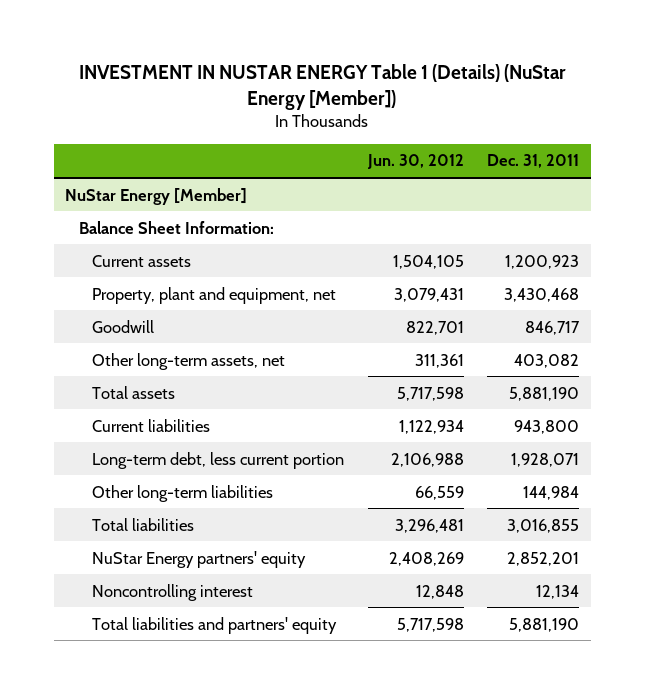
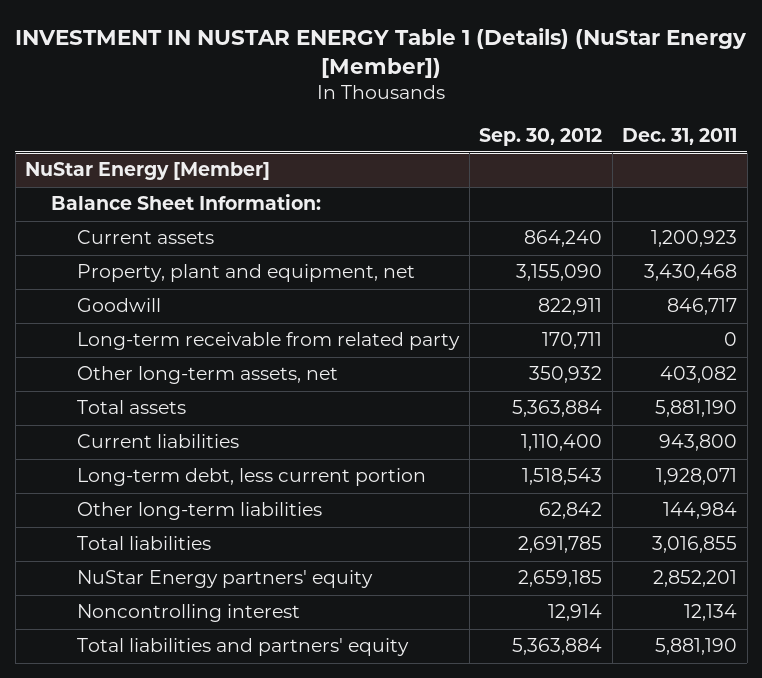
[366,154,464,170] Jun. 30, 2012 -> none
none -> [479,127,603,146] Sep. 30, 2012
none -> [77,332,461,351] Long-term receivable from related party

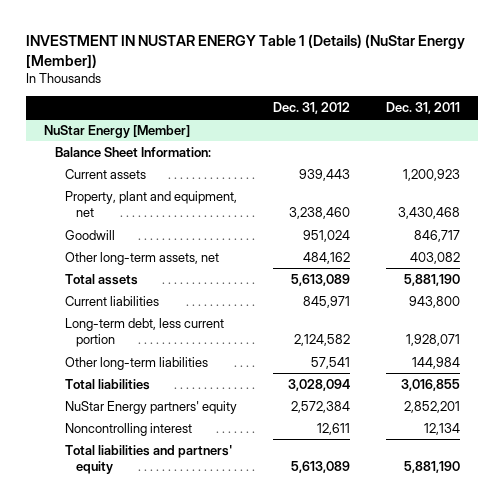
[479,127,603,146] Sep. 30, 2012 -> none
none -> [273,101,351,114] Dec. 31, 2012
[77,332,461,351] Long-term receivable from related party -> none

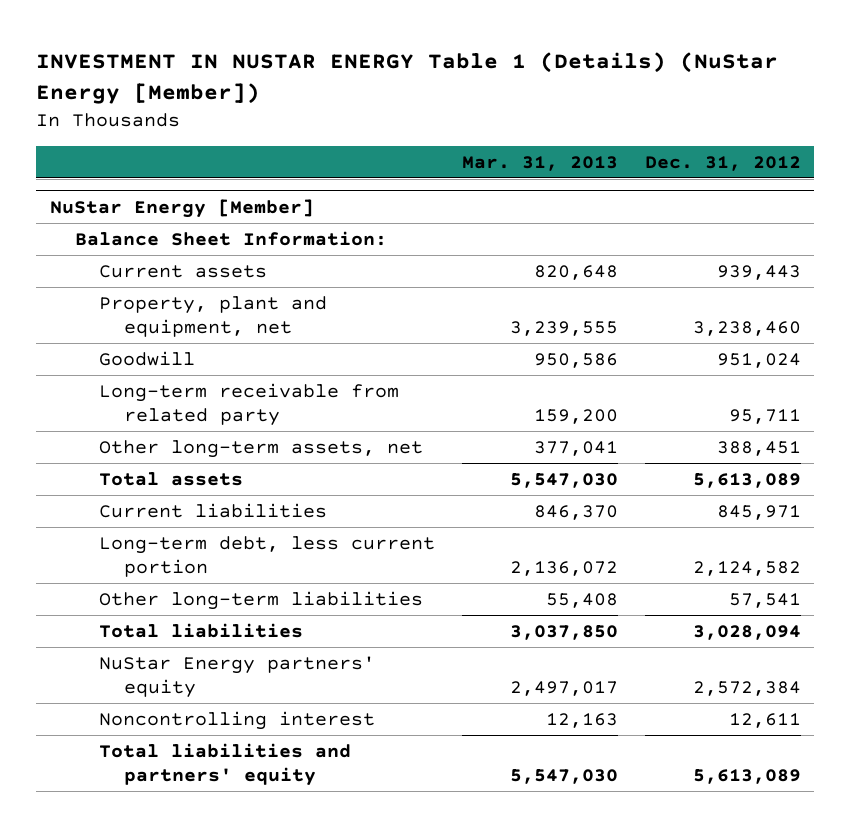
[386,101,461,114] Dec. 31, 2011 -> none
none -> [462,155,619,171] Mar. 31, 2013
none -> [99,383,400,426] Long-term receivable from related party
[303,251,351,264] 484,162 -> [716,441,801,457] 388,451

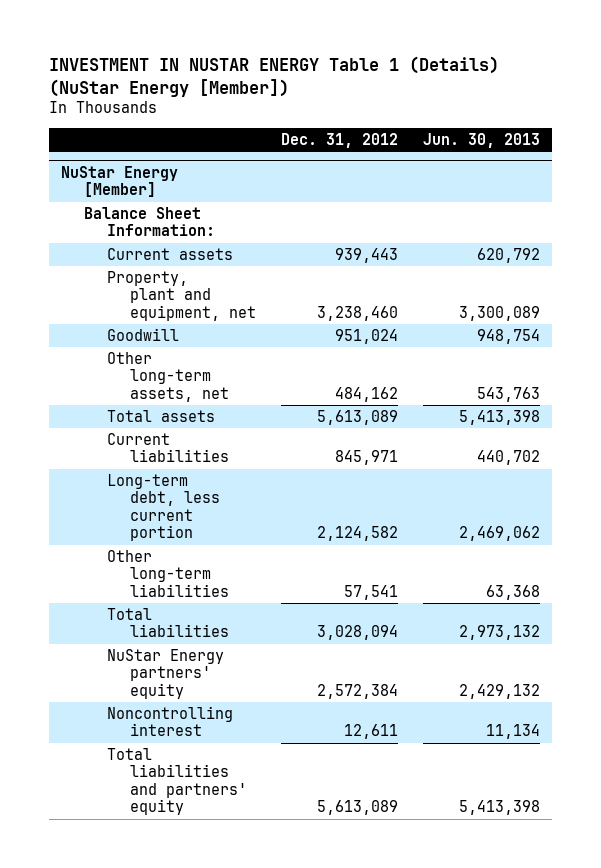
[462,155,619,171] Mar. 31, 2013 -> none
none -> [422,132,540,148] Jun. 30, 2013
[99,383,400,426] Long-term receivable from related party -> none
[716,441,801,457] 388,451 -> [334,386,398,402] 484,162

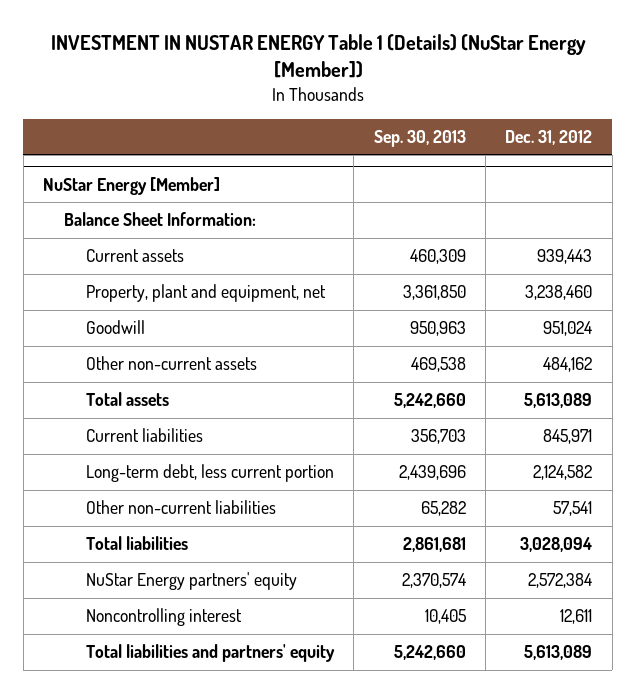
[422,132,540,148] Jun. 30, 2013 -> none
none -> [373,129,466,147] Sep. 30, 2013
[107,352,230,402] Other long-term assets, net -> [85,356,257,371] Other non-current assets
[107,550,230,597] Other long-term liabilities -> [85,500,276,515] Other non-current liabilities

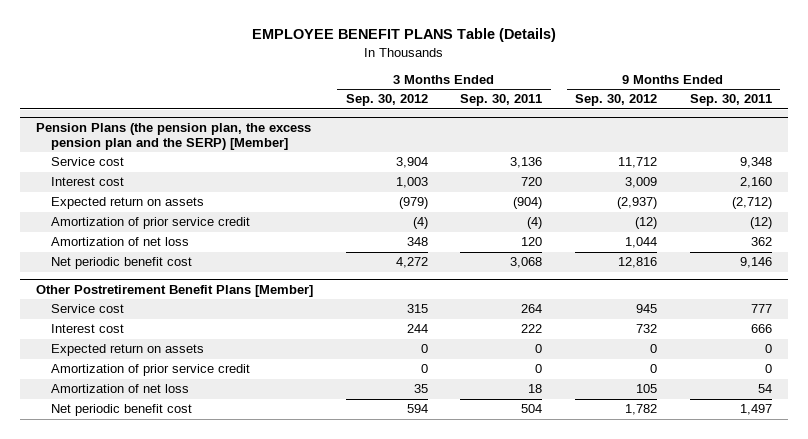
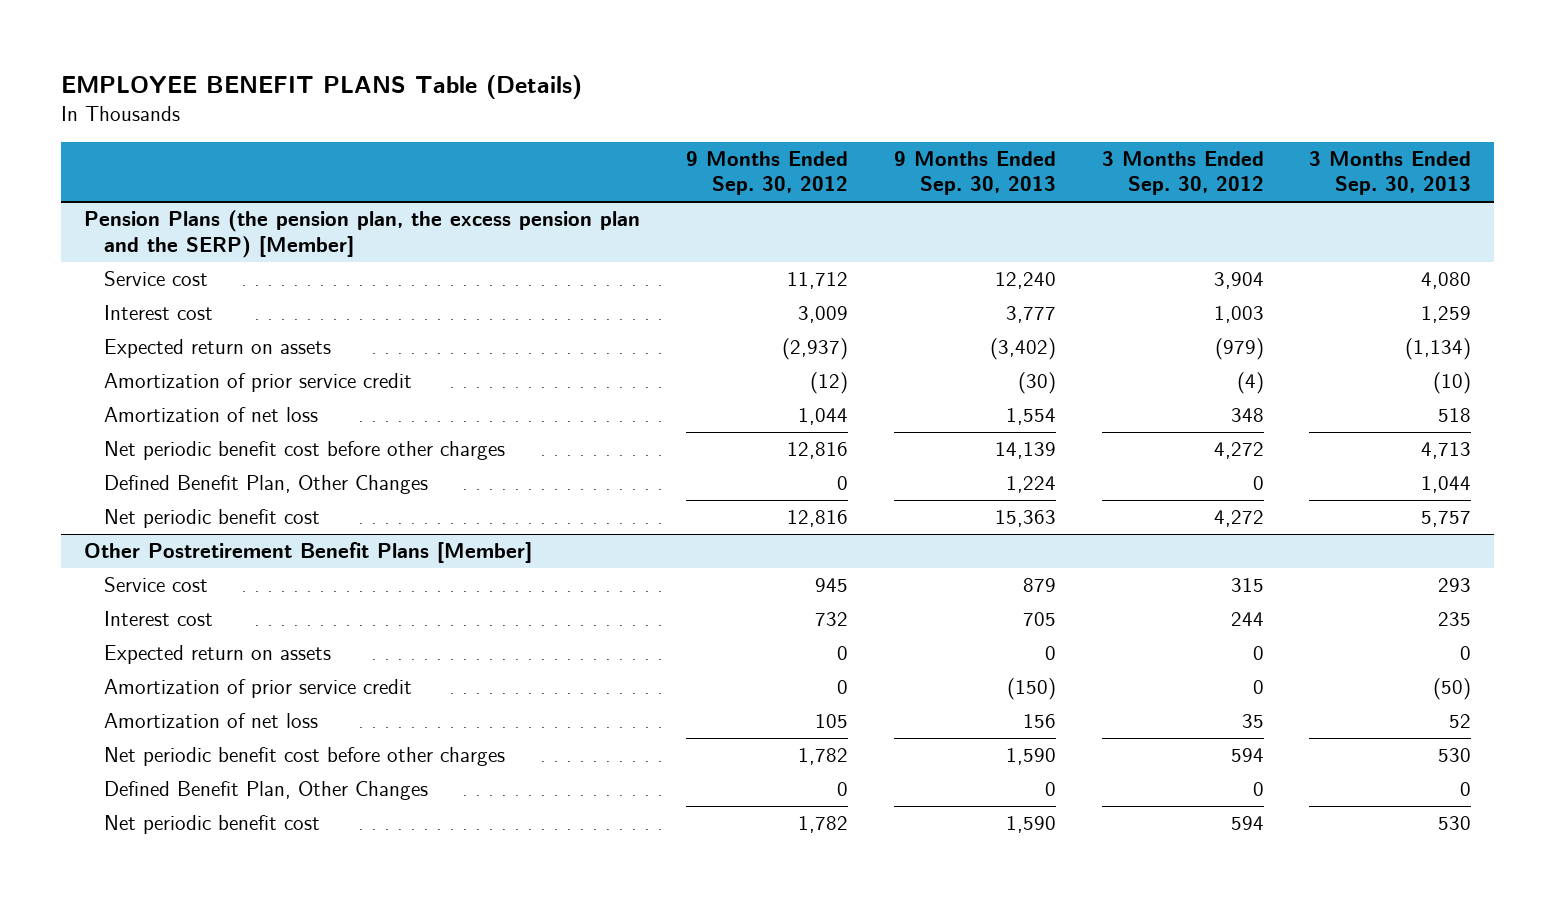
[460,94,543,107] Sep. 30, 2011 -> none
[689,94,772,107] Sep. 30, 2011 -> none
none -> [893,150,1056,196] 9 Months Ended Sep. 30, 2013
none -> [1309,150,1472,196] 3 Months Ended Sep. 30, 2013
none -> [103,441,505,461] Net periodic benefit cost before other charges
none -> [103,475,428,495] Defined Benefit Plan, Other Changes
none -> [103,747,505,767] Net periodic benefit cost before other charges
none -> [103,781,428,801] Defined Benefit Plan, Other Changes

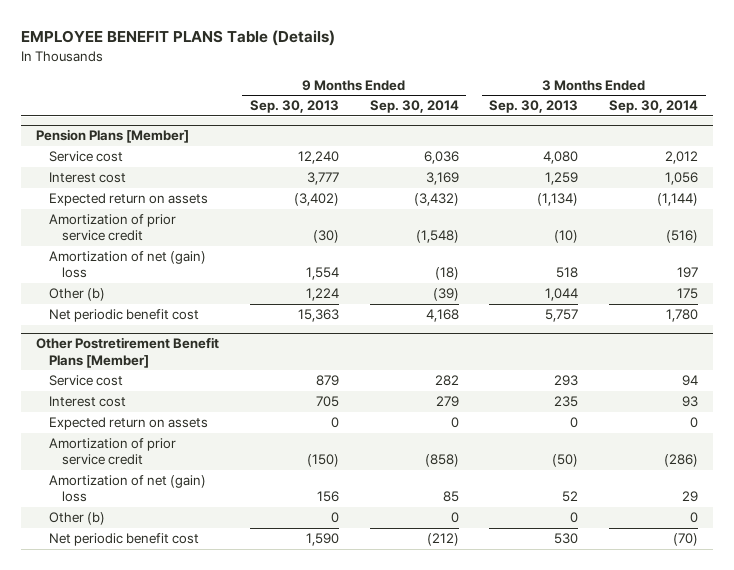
[685,150,848,196] 9 Months Ended Sep. 30, 2012 -> none
[1101,150,1264,196] 3 Months Ended Sep. 30, 2012 -> none
none -> [369,100,459,114] Sep. 30, 2014
none -> [609,100,699,114] Sep. 30, 2014
[84,210,641,258] Pension Plans (the pension plan, the excess pension plan and the SERP) [Member] -> none
none -> [36,129,190,144] Pension Plans [Member]
[103,441,505,461] Net periodic benefit cost before other charges -> none
[103,407,318,423] Amortization of net loss -> [49,251,207,279] Amortization of net (gain) loss
[103,475,428,495] Defined Benefit Plan, Other Changes -> [49,288,106,302] Other (b)
[103,747,505,767] Net periodic benefit cost before other charges -> none
[103,781,428,801] Defined Benefit Plan, Other Changes -> none
[103,713,318,729] Amortization of net loss -> [49,475,207,503] Amortization of net (gain) loss
none -> [49,512,106,526] Other (b)

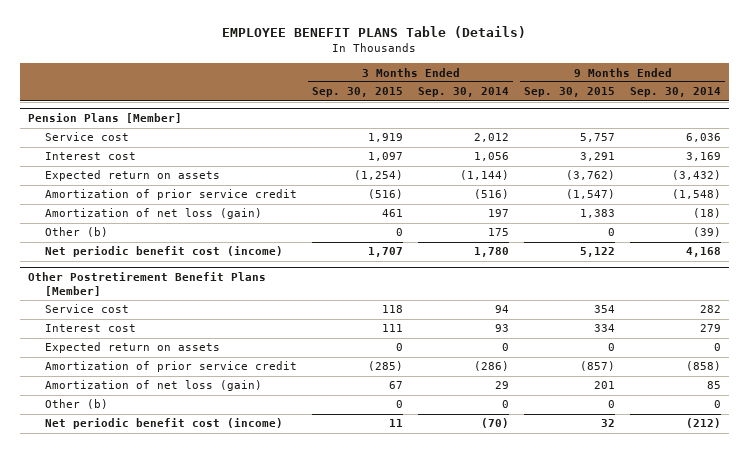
[249,100,339,114] Sep. 30, 2013 -> none
[489,100,579,114] Sep. 30, 2013 -> none
none -> [312,87,404,98] Sep. 30, 2015
none -> [524,87,616,98] Sep. 30, 2015
[49,251,207,279] Amortization of net (gain) loss -> [45,208,263,220] Amortization of net loss (gain)
[49,309,200,323] Net periodic benefit cost -> [45,246,284,258] Net periodic benefit cost (income)
[49,475,207,503] Amortization of net (gain) loss -> [45,380,263,392] Amortization of net loss (gain)
[49,533,200,547] Net periodic benefit cost -> [45,418,284,430] Net periodic benefit cost (income)

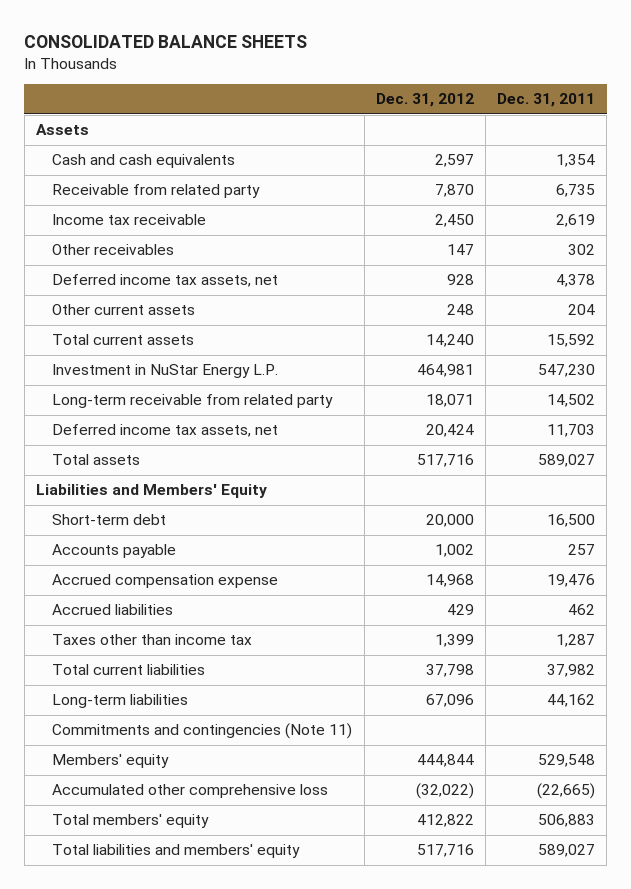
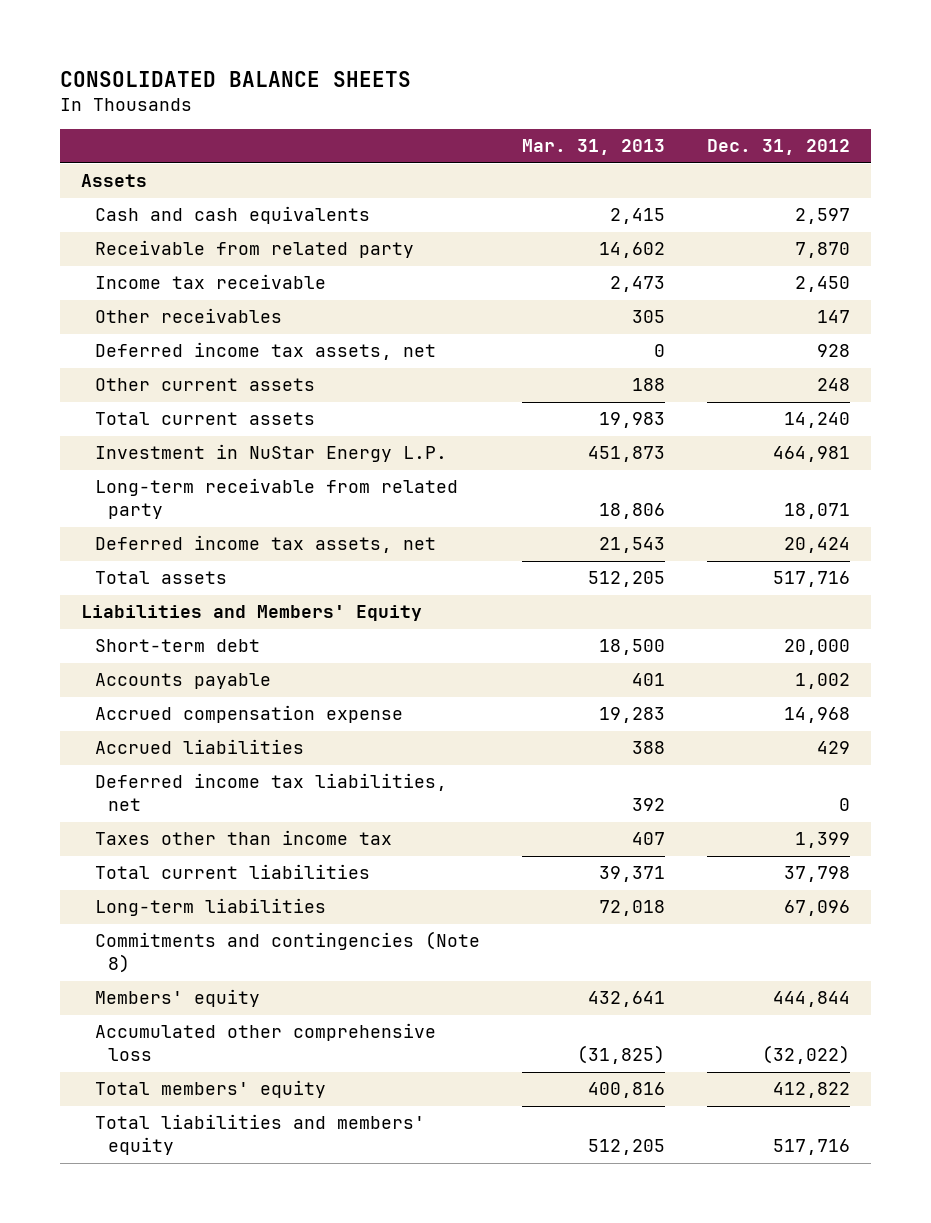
[497,93,596,108] Dec. 31, 2011 -> none
none -> [521,139,665,156] Mar. 31, 2013
none -> [94,773,447,812] Deferred income tax liabilities, net
[52,723,353,740] Commitments and contingencies (Note 11) -> [94,931,480,974] Commitments and contingencies (Note 8)

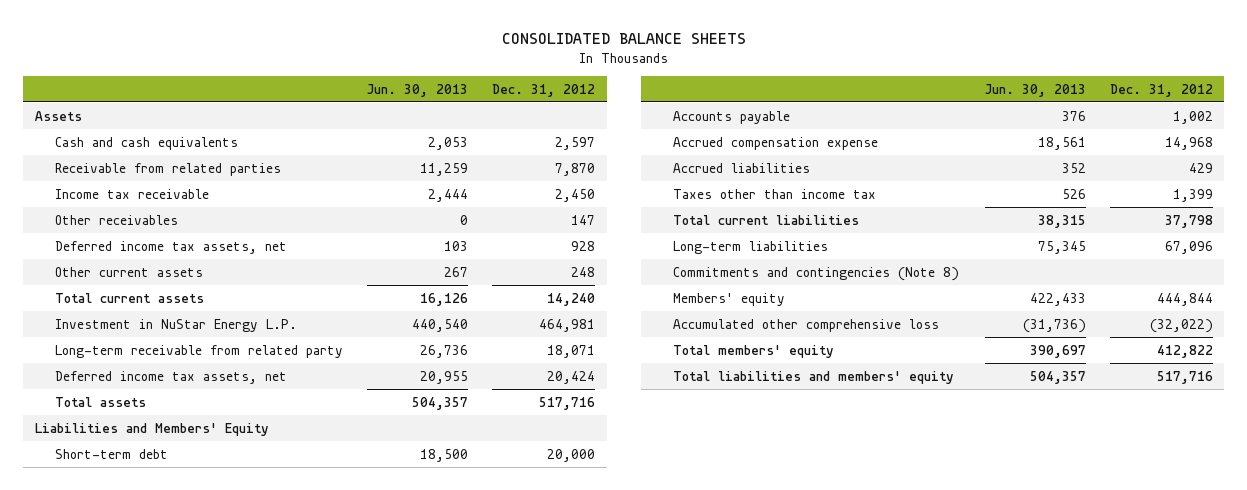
[521,139,665,156] Mar. 31, 2013 -> none
none -> [367,83,469,97] Jun. 30, 2013
[94,240,414,259] Receivable from related party -> [55,162,282,176] Receivable from related parties
[94,773,447,812] Deferred income tax liabilities, net -> none

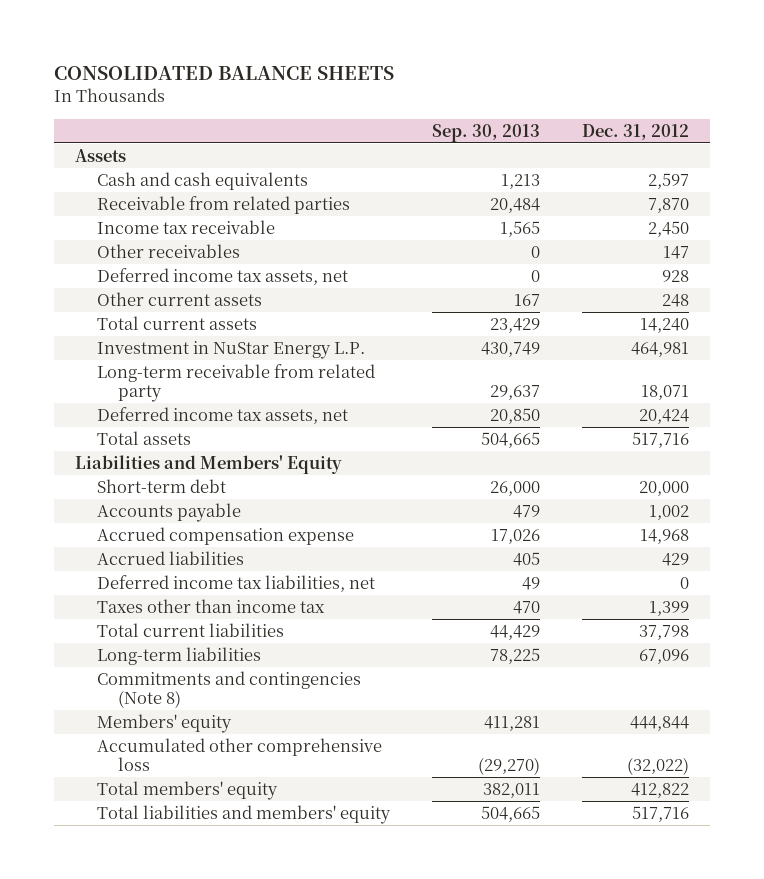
[367,83,469,97] Jun. 30, 2013 -> none
none -> [431,123,540,142] Sep. 30, 2013
none -> [96,574,375,592] Deferred income tax liabilities, net

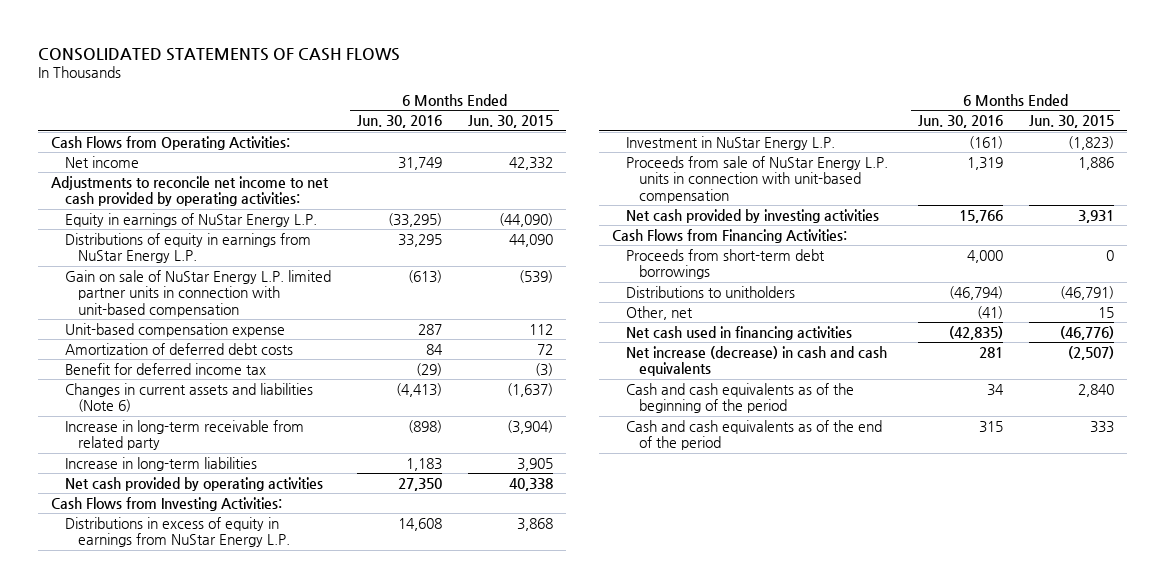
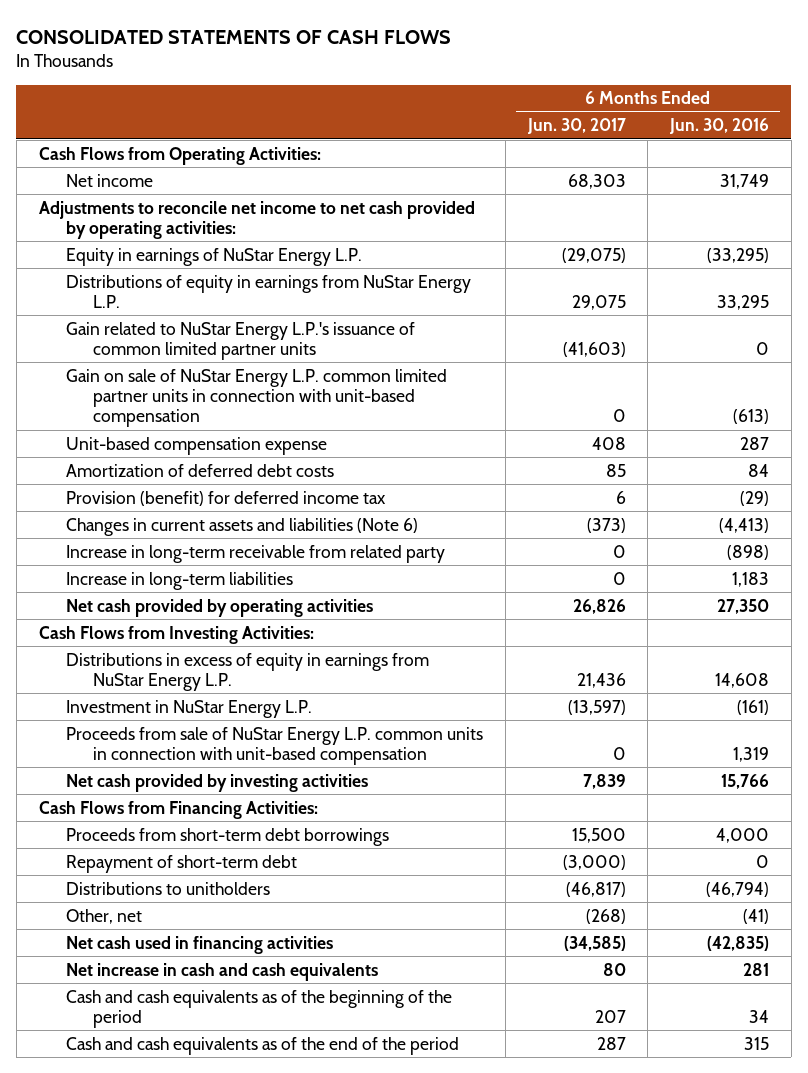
[467,115,553,129] Jun. 30, 2015 -> none
none -> [526,118,626,135] Jun. 30, 2017
none -> [66,321,416,360] Gain related to NuStar Energy L.P.'s issuance of common limited partner units
[64,269,331,317] Gain on sale of NuStar Energy L.P. limited partner units in connection with unit-based compensation -> [66,368,448,428] Gain on sale of NuStar Energy L.P. common limited partner units in connection with unit-based compensation
[64,362,266,375] Benefit for deferred income tax -> [66,490,387,506] Provision (benefit) for deferred income tax
[625,155,888,203] Proceeds from sale of NuStar Energy L.P. units in connection with unit-based compensation -> [66,726,484,765] Proceeds from sale of NuStar Energy L.P. common units in connection with unit-based compensation
none -> [66,854,298,873] Repayment of short-term debt
[625,345,887,377] Net increase (decrease) in cash and cash equivalents -> [66,962,379,981] Net increase in cash and cash equivalents

